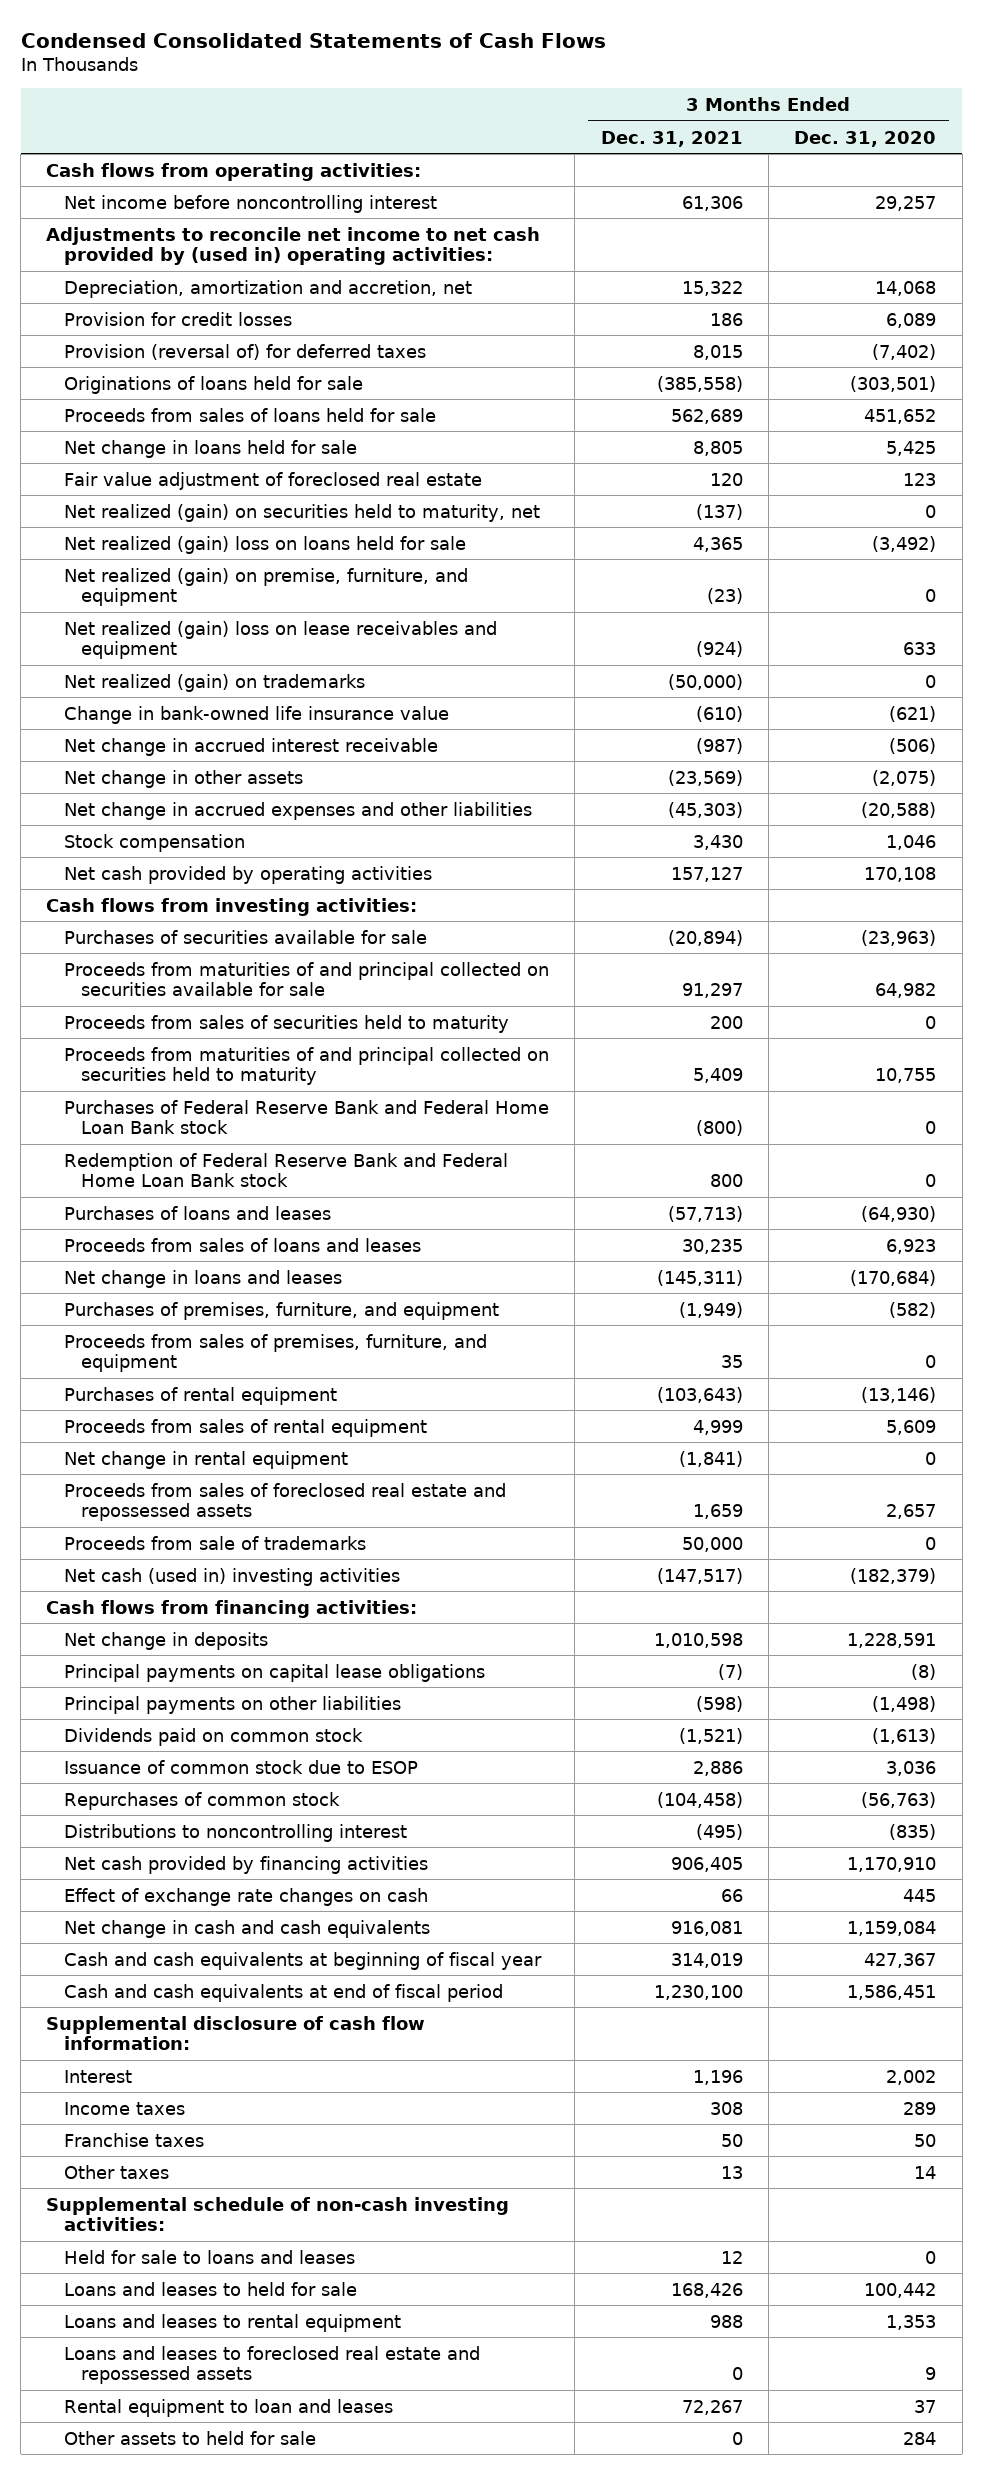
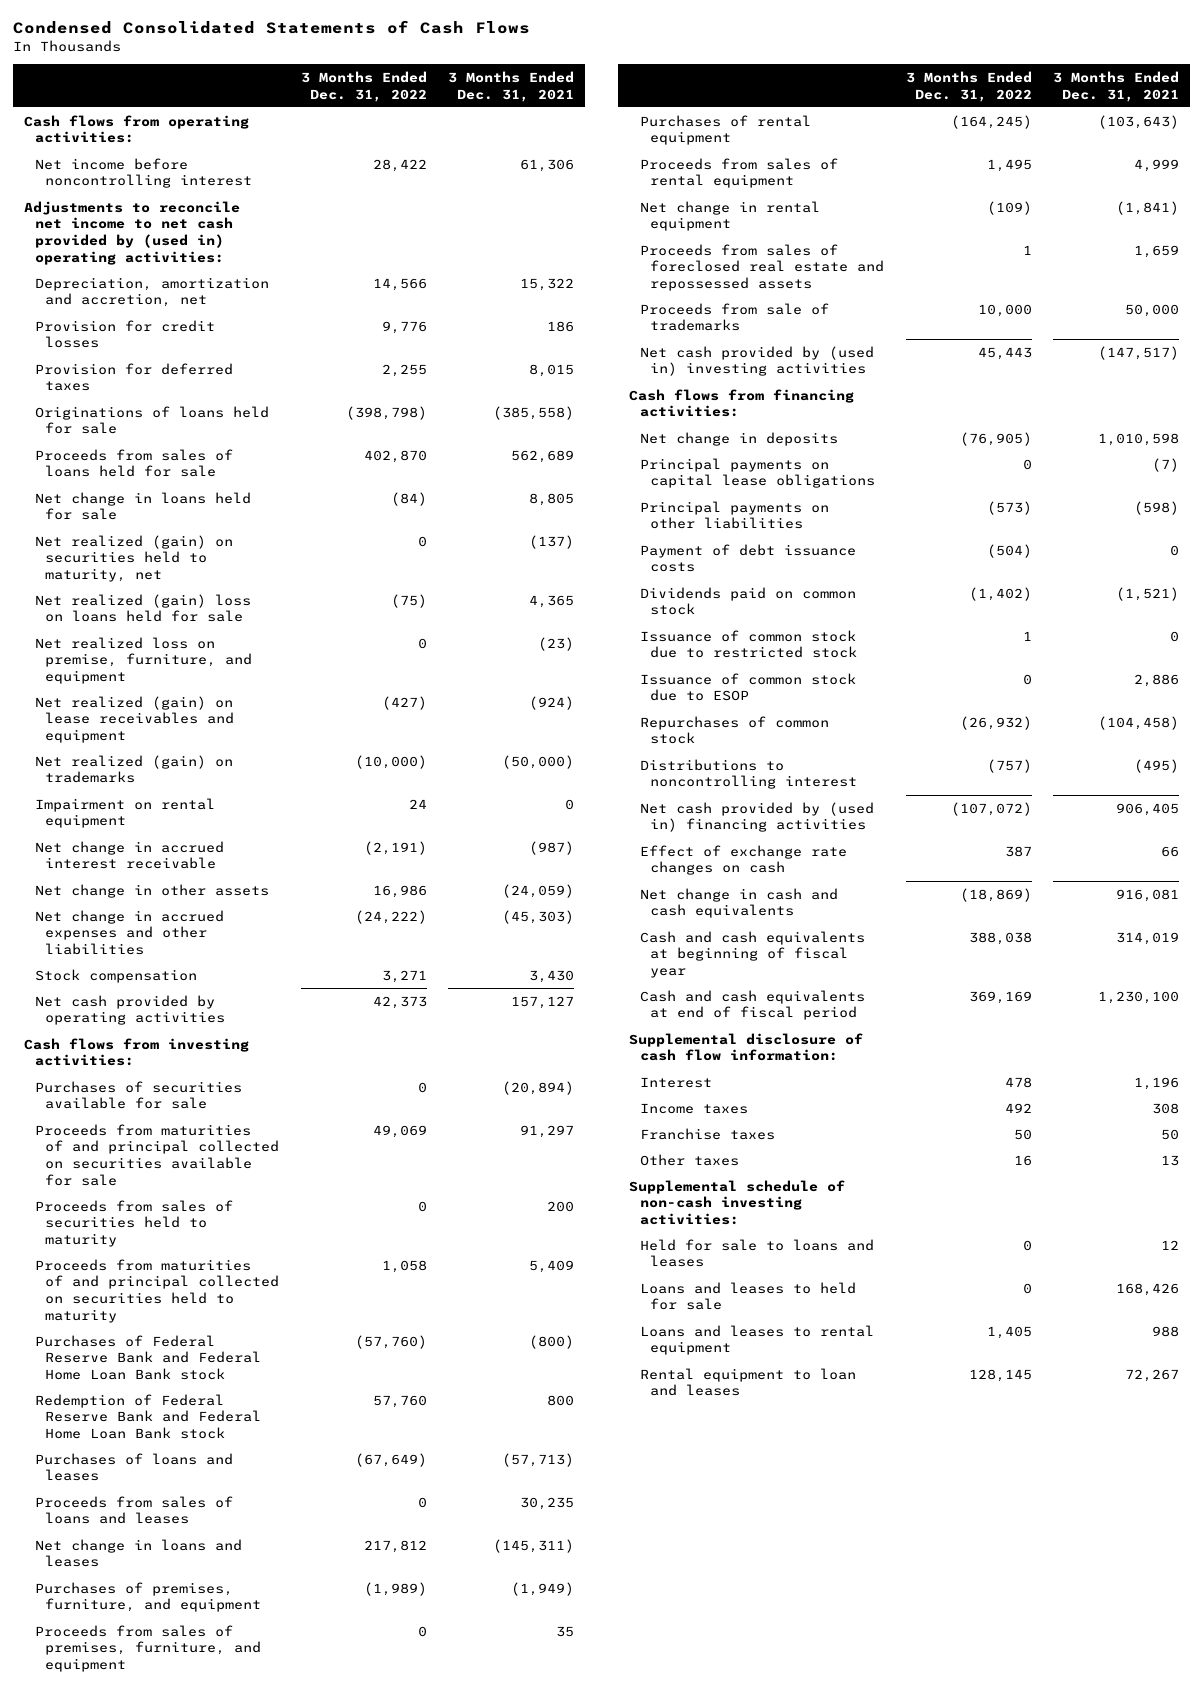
[794,130,937,147] Dec. 31, 2020 -> none
none -> [300,70,427,102] 3 Months Ended Dec. 31, 2022
[63,343,426,360] Provision (reversal of) for deferred taxes -> [34,362,233,392] Provision for deferred taxes
[63,471,482,490] Fair value adjustment of foreclosed real estate -> none
[63,567,468,607] Net realized (gain) on premise, furniture, and equipment -> [34,636,253,684] Net realized loss on premise, furniture, and equipment
[63,620,497,660] Net realized (gain) loss on lease receivables and equipment -> [34,695,235,743] Net realized (gain) on lease receivables and equipment
[63,705,449,724] Change in bank-owned life insurance value -> none
none -> [34,797,215,829] Impairment on rental equipment
[667,769,743,786] (23,569) -> [502,883,575,898] (24,059)
[63,1567,400,1586] Net cash (used in) investing activities -> [639,345,874,377] Net cash provided by (used in) investing activities
none -> [639,543,856,573] Payment of debt issuance costs
none -> [639,629,858,659] Issuance of common stock due to restricted stock
[63,1855,428,1874] Net cash provided by financing activities -> [639,801,874,833] Net cash provided by (used in) financing activities
[63,2345,480,2385] Loans and leases to foreclosed real estate and repossessed assets -> none
[63,2430,316,2445] Other assets to held for sale -> none

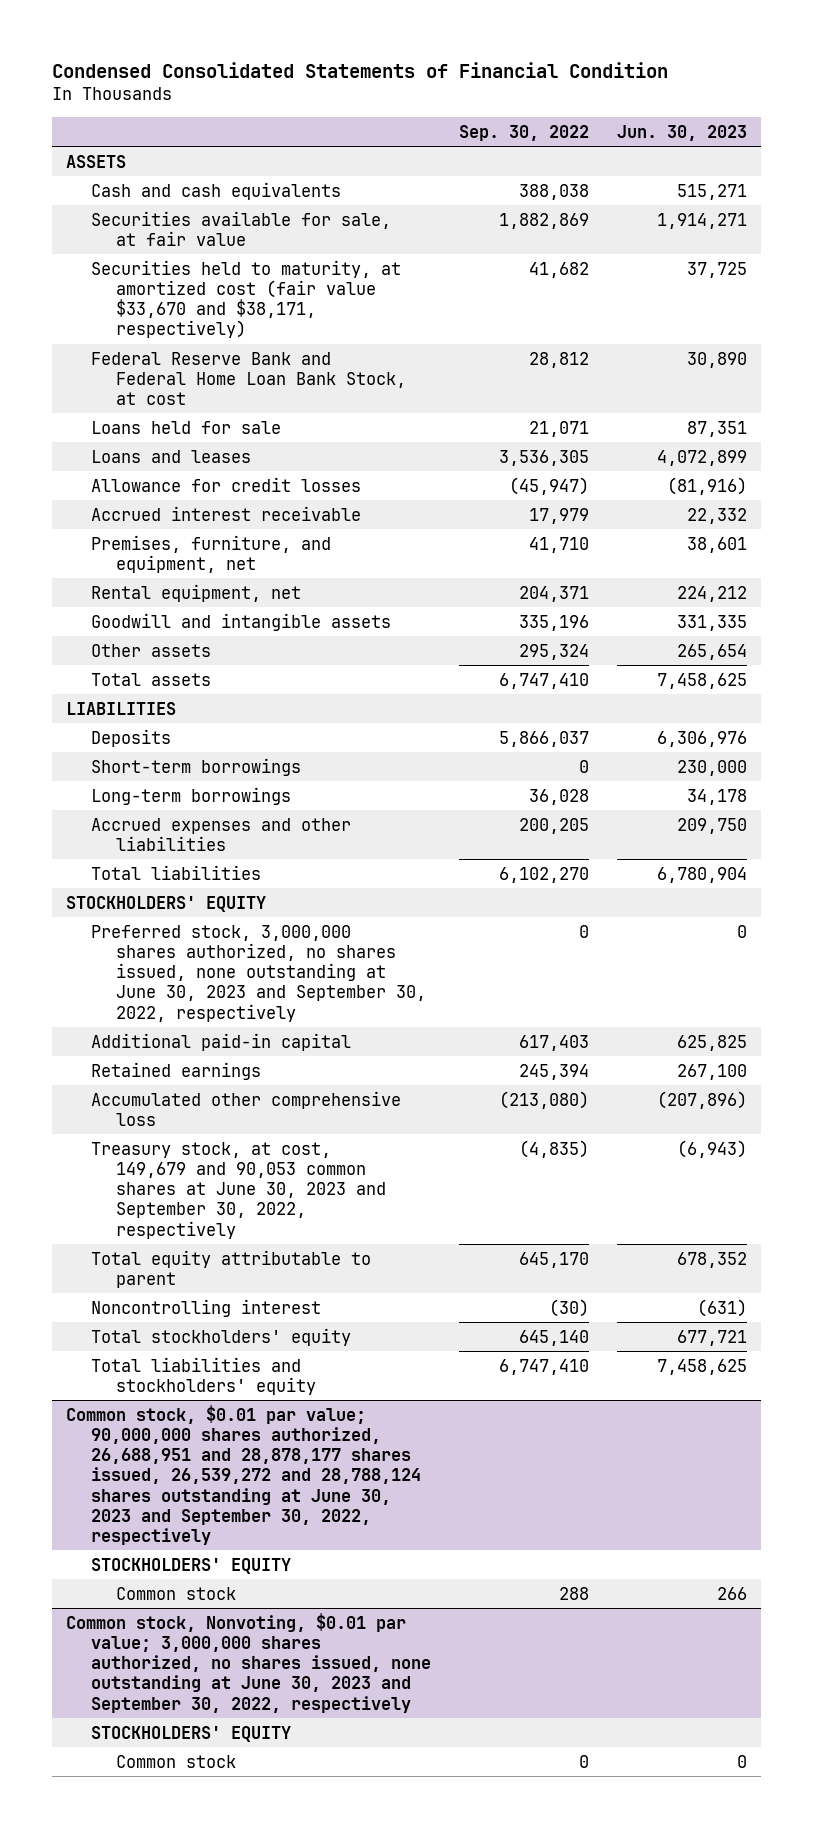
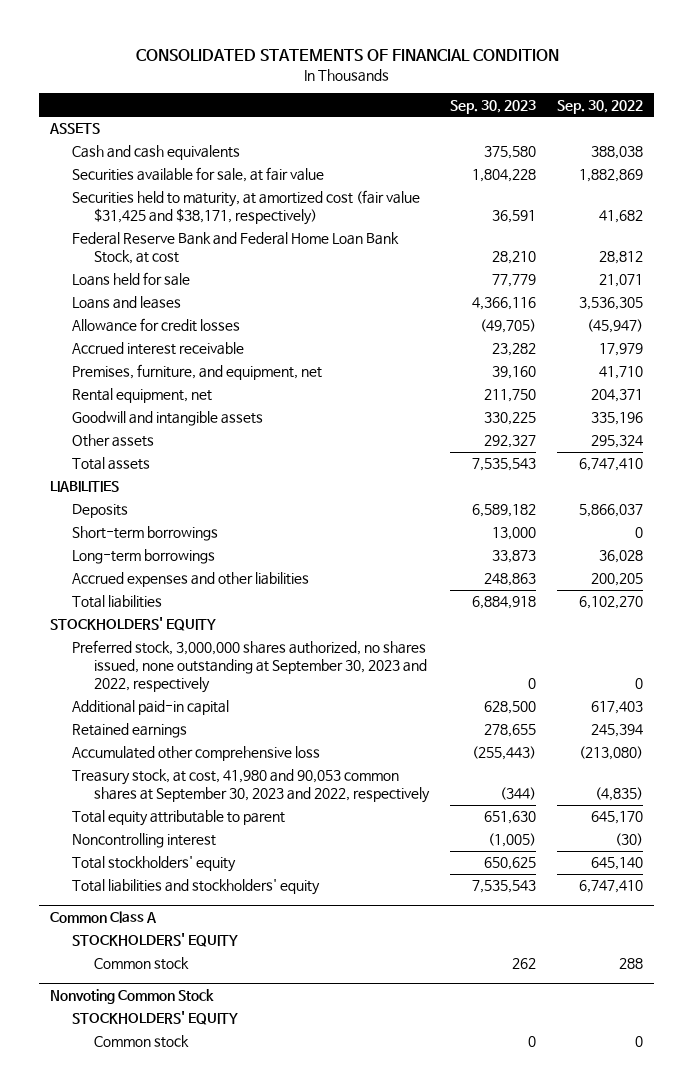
[51,61,668,78] Condensed Consolidated Statements of Financial Condition -> [135,48,559,61] CONSOLIDATED STATEMENTS OF FINANCIAL CONDITION
[617,124,748,141] Jun. 30, 2023 -> none
none -> [450,99,537,114] Sep. 30, 2023
[91,259,402,339] Securities held to maturity, at amortized cost (fair value $33,670 and $38,171, respectively) -> [71,190,420,226] Securities held to maturity, at amortized cost (fair value $31,425 and $38,171, respectively)
[91,924,427,1022] Preferred stock, 3,000,000 shares authorized, no shares issued, none outstanding at June 30, 2023 and September 30, 2022, respectively -> [71,640,428,694] Preferred stock, 3,000,000 shares authorized, no shares issued, none outstanding at September 30, 2023 and 2022, respectively
[91,1141,387,1239] Treasury stock, at cost, 149,679 and 90,053 common shares at June 30, 2023 and September 30, 2022, respectively -> [71,769,431,804] Treasury stock, at cost, 41,980 and 90,053 common shares at September 30, 2023 and 2022, respectively
[65,1404,422,1546] Common stock, $0.01 par value; 90,000,000 shares authorized, 26,688,951 and 28,878,177 shares issued, 26,539,272 and 28,788,124 shares outstanding at June 30, 2023 and September 30, 2022, respectively -> [49,911,157,924] Common Class A
[65,1612,432,1713] Common stock, Nonvoting, $0.01 par value; 3,000,000 shares authorized, no shares issued, none outstanding at June 30, 2023 and September 30, 2022, respectively -> [49,989,214,1005] Nonvoting Common Stock

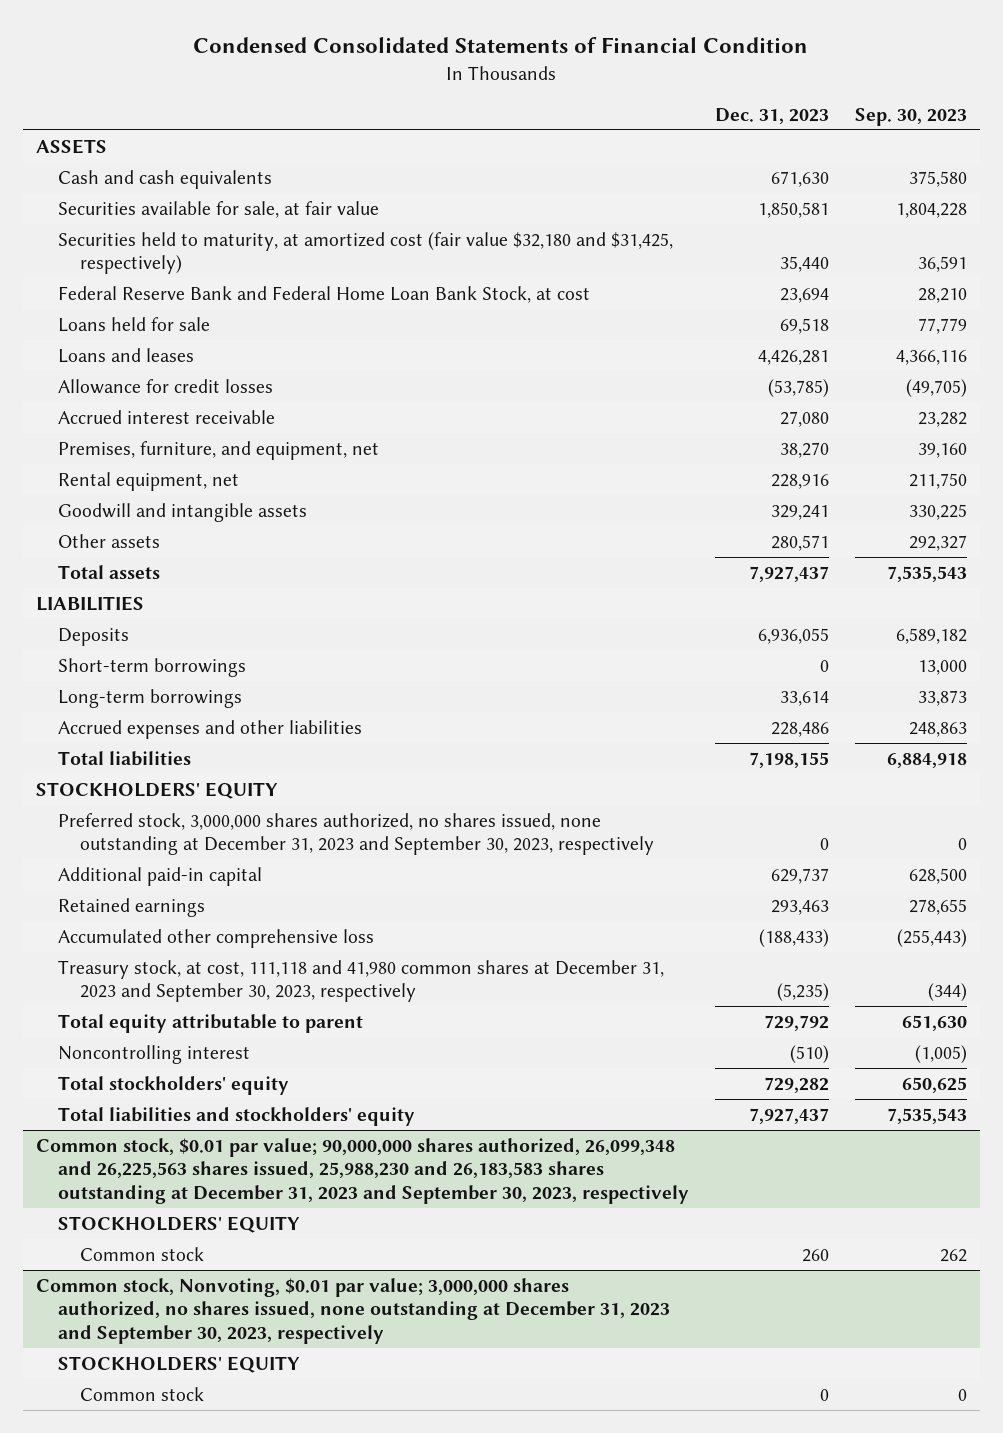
[135,48,559,61] CONSOLIDATED STATEMENTS OF FINANCIAL CONDITION -> [193,37,809,54] Condensed Consolidated Statements of Financial Condition
[557,99,644,114] Sep. 30, 2022 -> none
none -> [714,107,829,124] Dec. 31, 2023
[71,190,420,226] Securities held to maturity, at amortized cost (fair value $31,425 and $38,171, respectively) -> [57,231,673,275] Securities held to maturity, at amortized cost (fair value $32,180 and $31,425, respectively)
[71,640,428,694] Preferred stock, 3,000,000 shares authorized, no shares issued, none outstanding at September 30, 2023 and 2022, respectively -> [57,812,654,856] Preferred stock, 3,000,000 shares authorized, no shares issued, none outstanding at December 31, 2023 and September 30, 2023, respectively
[71,769,431,804] Treasury stock, at cost, 41,980 and 90,053 common shares at September 30, 2023 and 2022, respectively -> [57,959,664,1003] Treasury stock, at cost, 111,118 and 41,980 common shares at December 31, 2023 and September 30, 2023, respectively
[49,911,157,924] Common Class A -> [36,1137,689,1204] Common stock, $0.01 par value; 90,000,000 shares authorized, 26,099,348 and 26,225,563 shares issued, 25,988,230 and 26,183,583 shares outstanding at December 31, 2023 and September 30, 2023, respectively
[49,989,214,1005] Nonvoting Common Stock -> [36,1277,670,1344] Common stock, Nonvoting, $0.01 par value; 3,000,000 shares authorized, no shares issued, none outstanding at December 31, 2023 and September 30, 2023, respectively

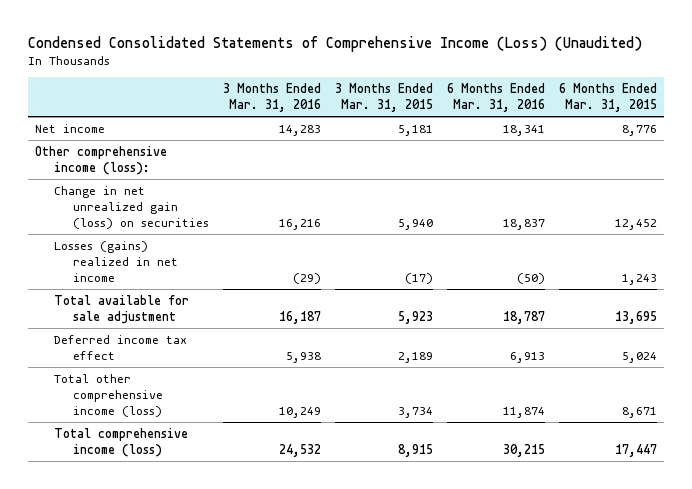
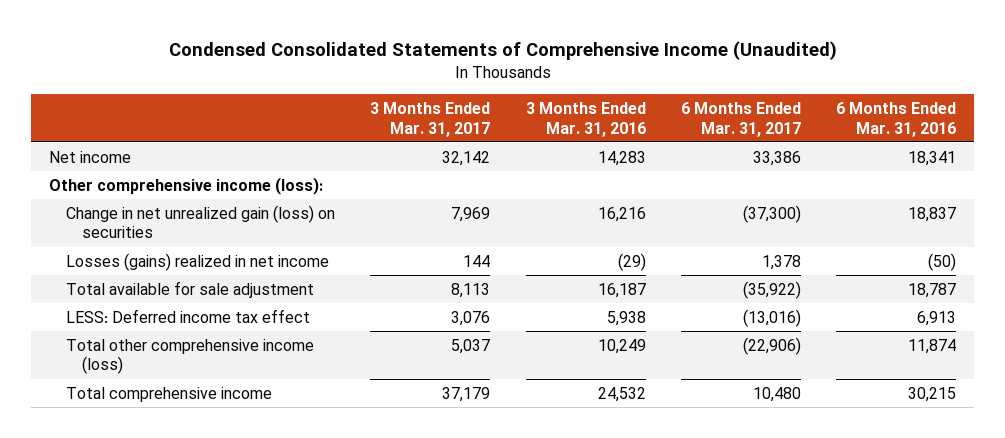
[28,35,643,52] Condensed Consolidated Statements of Comprehensive Income (Loss) (Unaudited) -> [168,41,837,61] Condensed Consolidated Statements of Comprehensive Income (Unaudited)
[335,83,434,112] 3 Months Ended Mar. 31, 2015 -> none
[559,83,658,112] 6 Months Ended Mar. 31, 2015 -> none
none -> [370,101,491,137] 3 Months Ended Mar. 31, 2017
none -> [681,101,802,137] 6 Months Ended Mar. 31, 2017
[54,335,188,360] Deferred income tax effect -> [65,308,310,323] LESS: Deferred income tax effect
[54,428,189,457] Total comprehensive income (loss) -> [65,386,272,402] Total comprehensive income

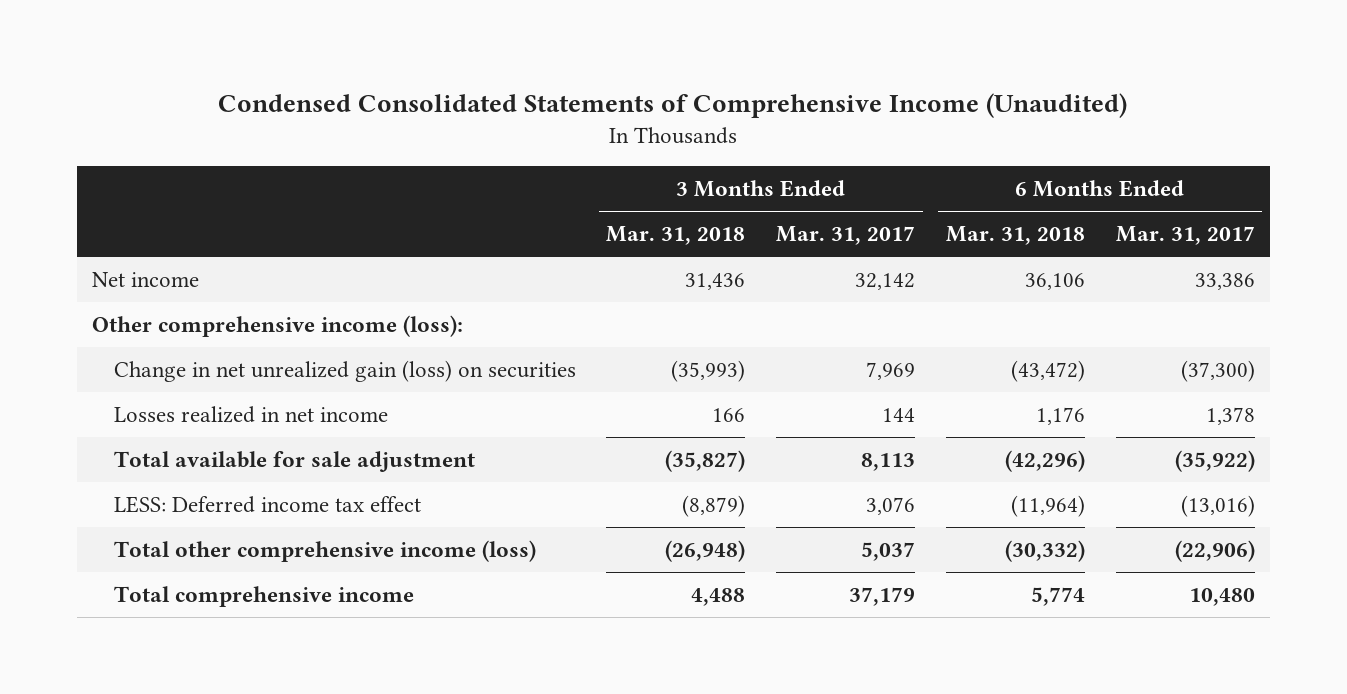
[525,101,646,137] 3 Months Ended Mar. 31, 2016 -> none
[836,101,957,137] 6 Months Ended Mar. 31, 2016 -> none
none -> [606,226,746,246] Mar. 31, 2018
none -> [945,226,1085,246] Mar. 31, 2018
[65,252,329,271] Losses (gains) realized in net income -> [113,406,388,424] Losses realized in net income

